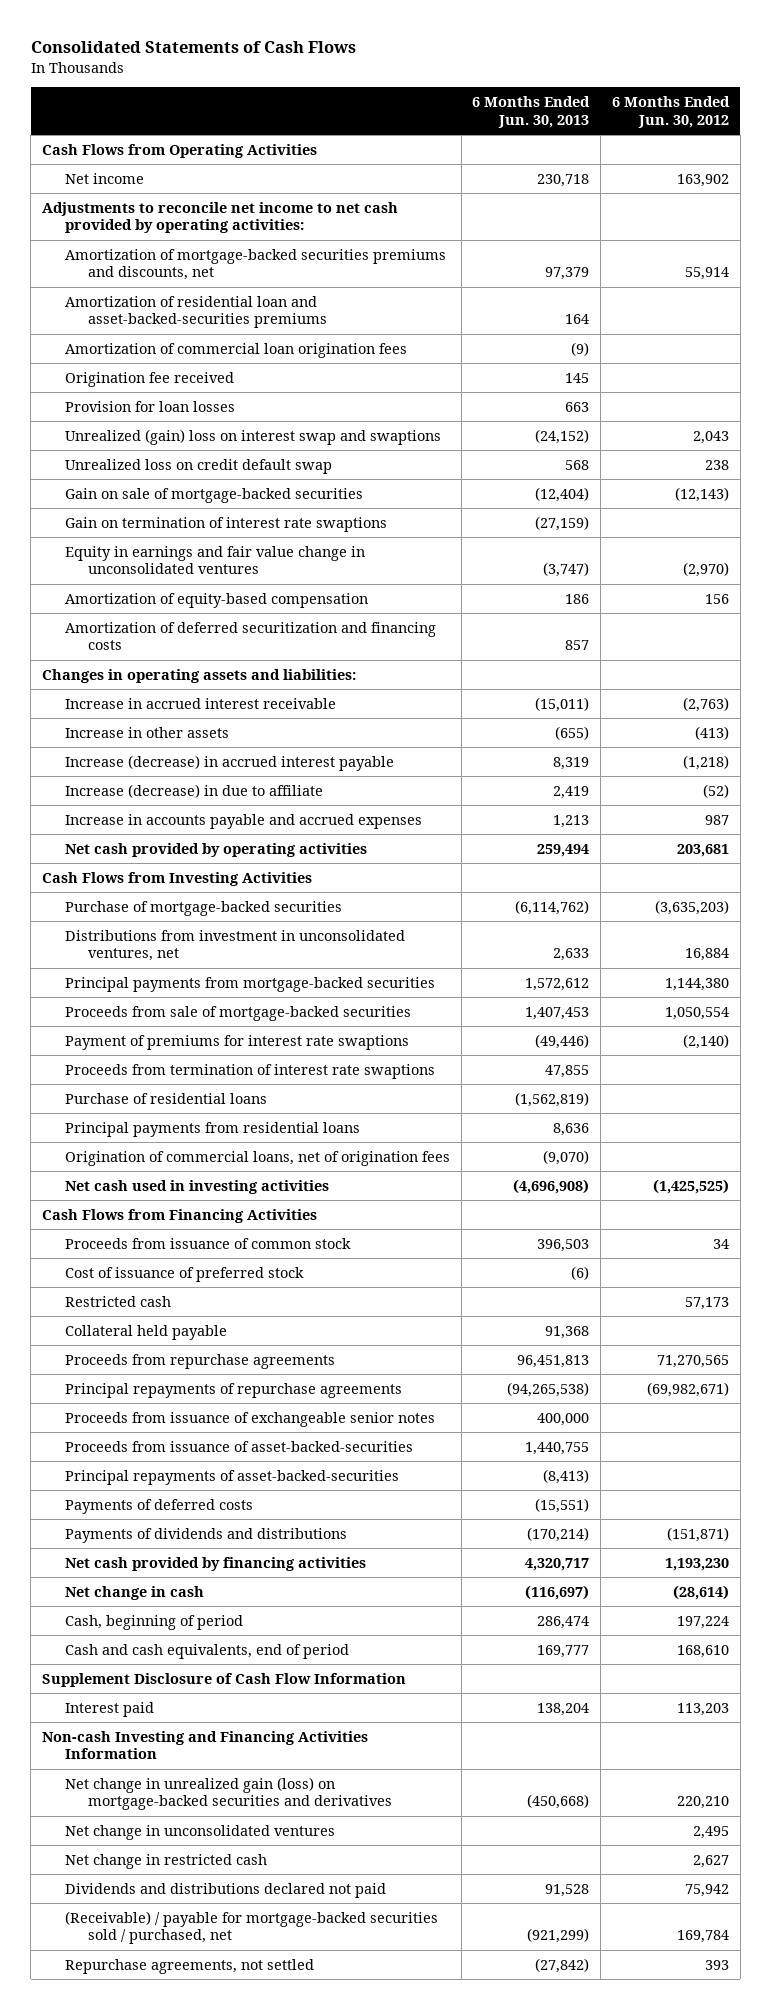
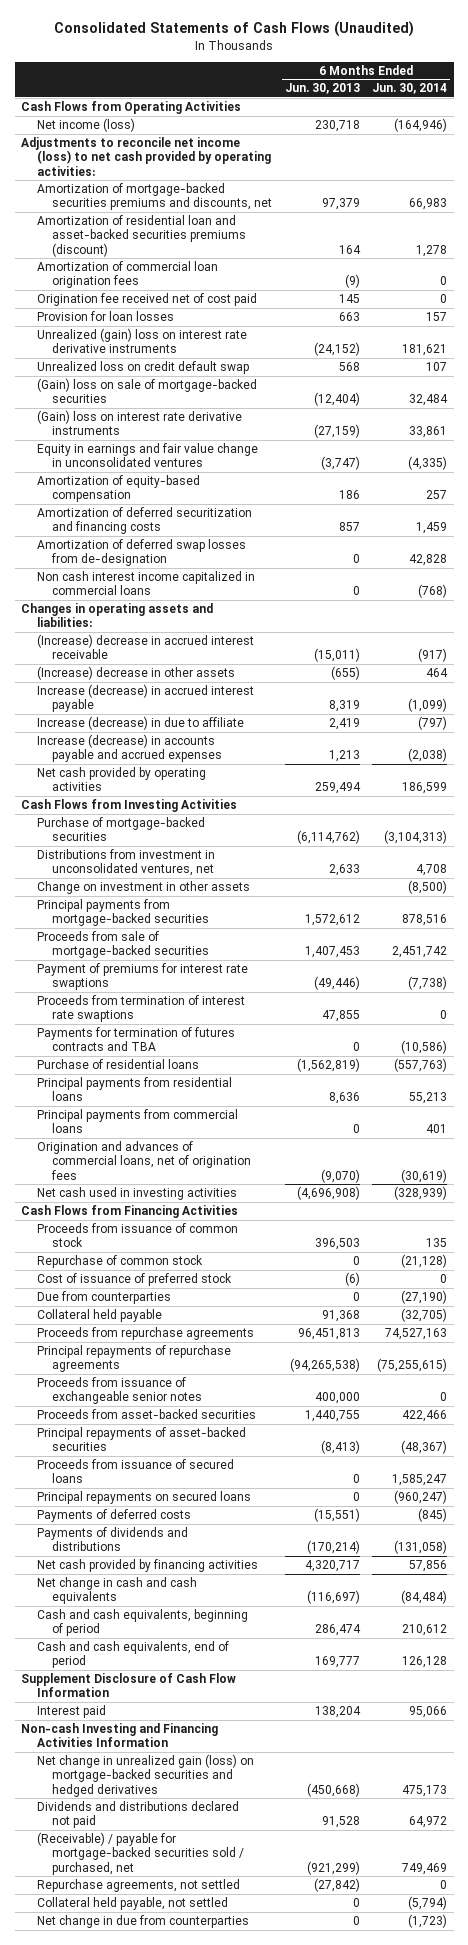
[30,41,356,54] Consolidated Statements of Cash Flows -> [54,21,415,38] Consolidated Statements of Cash Flows (Unaudited)
[611,96,730,128] 6 Months Ended Jun. 30, 2012 -> none
none -> [372,83,448,95] Jun. 30, 2014
[64,172,144,184] Net income -> [36,118,135,133] Net income (loss)
[42,201,399,234] Adjustments to reconcile net income to net cash provided by operating activities: -> [20,137,271,176] Adjustments to reconcile net income (loss) to net cash provided by operating activities:
[64,295,327,329] Amortization of residential loan and asset-backed-securities premiums -> [36,215,247,257] Amortization of residential loan and asset-backed securities premiums (discount)
[64,371,234,387] Origination fee received -> [36,293,257,307] Origination fee received net of cost paid
[64,428,441,445] Unrealized (gain) loss on interest swap and swaptions -> [36,328,247,354] Unrealized (gain) loss on interest rate derivative instruments
[64,487,363,503] Gain on sale of mortgage-backed securities -> [36,378,257,404] (Gain) loss on sale of mortgage-backed securities
[64,516,387,532] Gain on termination of interest rate swaptions -> [36,410,242,436] (Gain) loss on interest rate derivative instruments
none -> [36,539,246,567] Amortization of deferred swap losses from de-designation
none -> [36,571,255,596] Non cash interest income capitalized in commercial loans
[64,697,336,709] Increase in accrued interest receivable -> [36,634,254,660] (Increase) decrease in accrued interest receivable
[64,726,229,738] Increase in other assets -> [36,666,235,681] (Increase) decrease in other assets
[64,813,422,829] Increase in accounts payable and accrued expenses -> [36,734,223,763] Increase (decrease) in accounts payable and accrued expenses
none -> [36,881,250,895] Change on investment in other assets
none -> [36,1027,235,1052] Payments for termination of futures contracts and TBA
none -> [36,1109,238,1134] Principal payments from commercial loans
[64,1150,450,1166] Origination of commercial loans, net of origination fees -> [36,1141,252,1180] Origination and advances of commercial loans, net of origination fees
none -> [36,1255,203,1269] Repurchase of common stock
[64,1295,171,1307] Restricted cash -> none
none -> [36,1291,171,1305] Due from counterparties
[64,1440,413,1452] Proceeds from issuance of asset-backed-securities -> [36,1409,256,1420] Proceeds from asset-backed securities
[64,1469,399,1485] Principal repayments of asset-backed-securities -> [36,1427,246,1452] Principal repayments of asset-backed securities
none -> [36,1459,234,1484] Proceeds from issuance of secured loans
none -> [36,1491,251,1505] Principal repayments on secured loans
[64,1585,204,1600] Net change in cash -> [36,1577,197,1605] Net change in cash and cash equivalents
[64,1614,243,1630] Cash, beginning of period -> [36,1609,248,1637] Cash and cash equivalents, beginning of period
[64,1824,335,1840] Net change in unconsolidated ventures -> none
[64,1853,267,1869] Net change in restricted cash -> none
[64,1776,392,1811] Net change in unrealized gain (loss) on mortgage-backed securities and derivatives -> [36,1754,254,1797] Net change in unrealized gain (loss) on mortgage-backed securities and hedged derivatives
none -> [36,1897,228,1911] Collateral held payable, not settled
none -> [36,1915,249,1929] Net change in due from counterparties

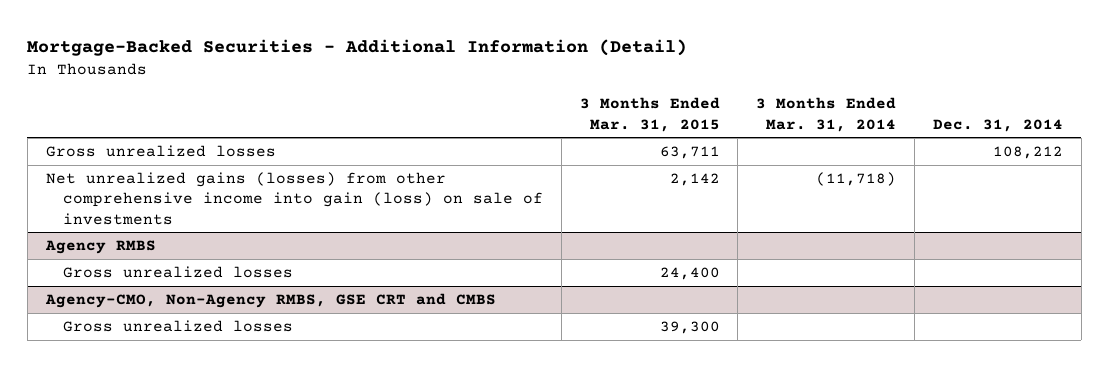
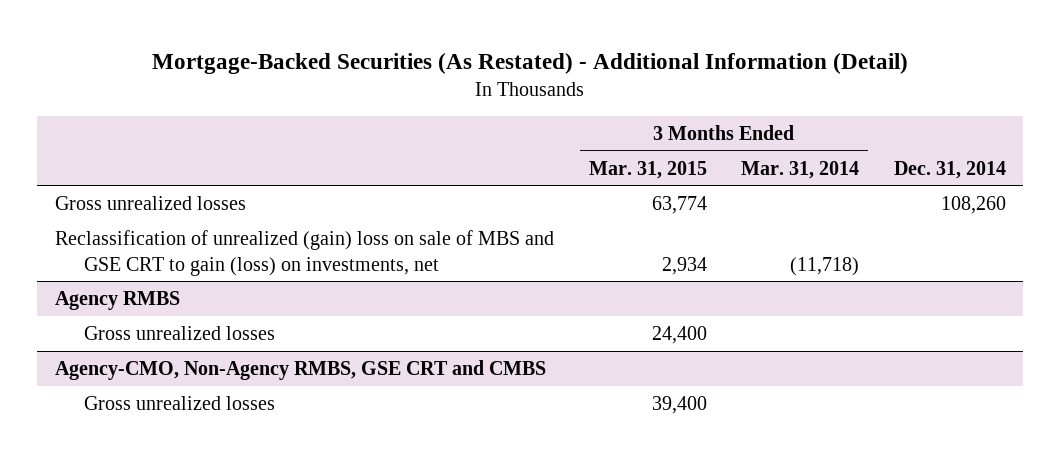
[27,39,688,57] Mortgage-Backed Securities - Additional Information (Detail) -> [152,52,909,74] Mortgage-Backed Securities (As Restated) - Additional Information (Detail)
[659,145,720,159] 63,711 -> [651,195,707,214] 63,774
[993,145,1064,159] 108,212 -> [940,195,1006,214] 108,260
[45,171,543,225] Net unrealized gains (losses) from other comprehensive income into gain (loss) on sale of investments -> [54,229,554,276] Reclassification of unrealized (gain) loss on sale of MBS and GSE CRT to gain (loss) on investments, net
[669,172,720,186] 2,142 -> [661,256,707,275] 2,934
[659,320,720,334] 39,300 -> [651,395,707,414] 39,400

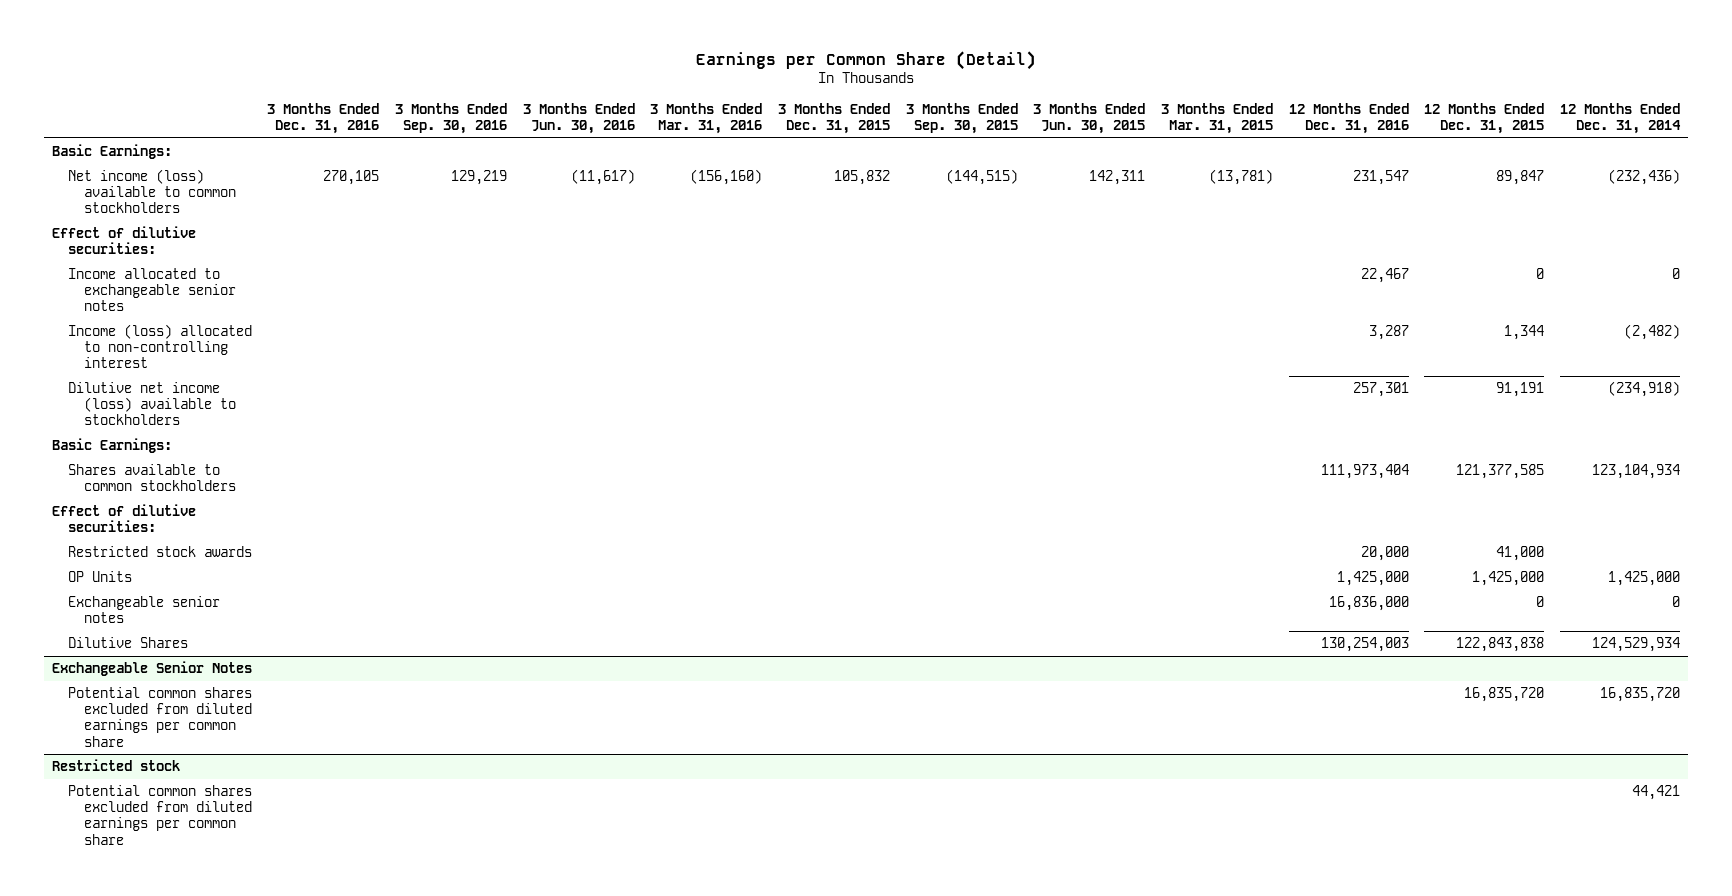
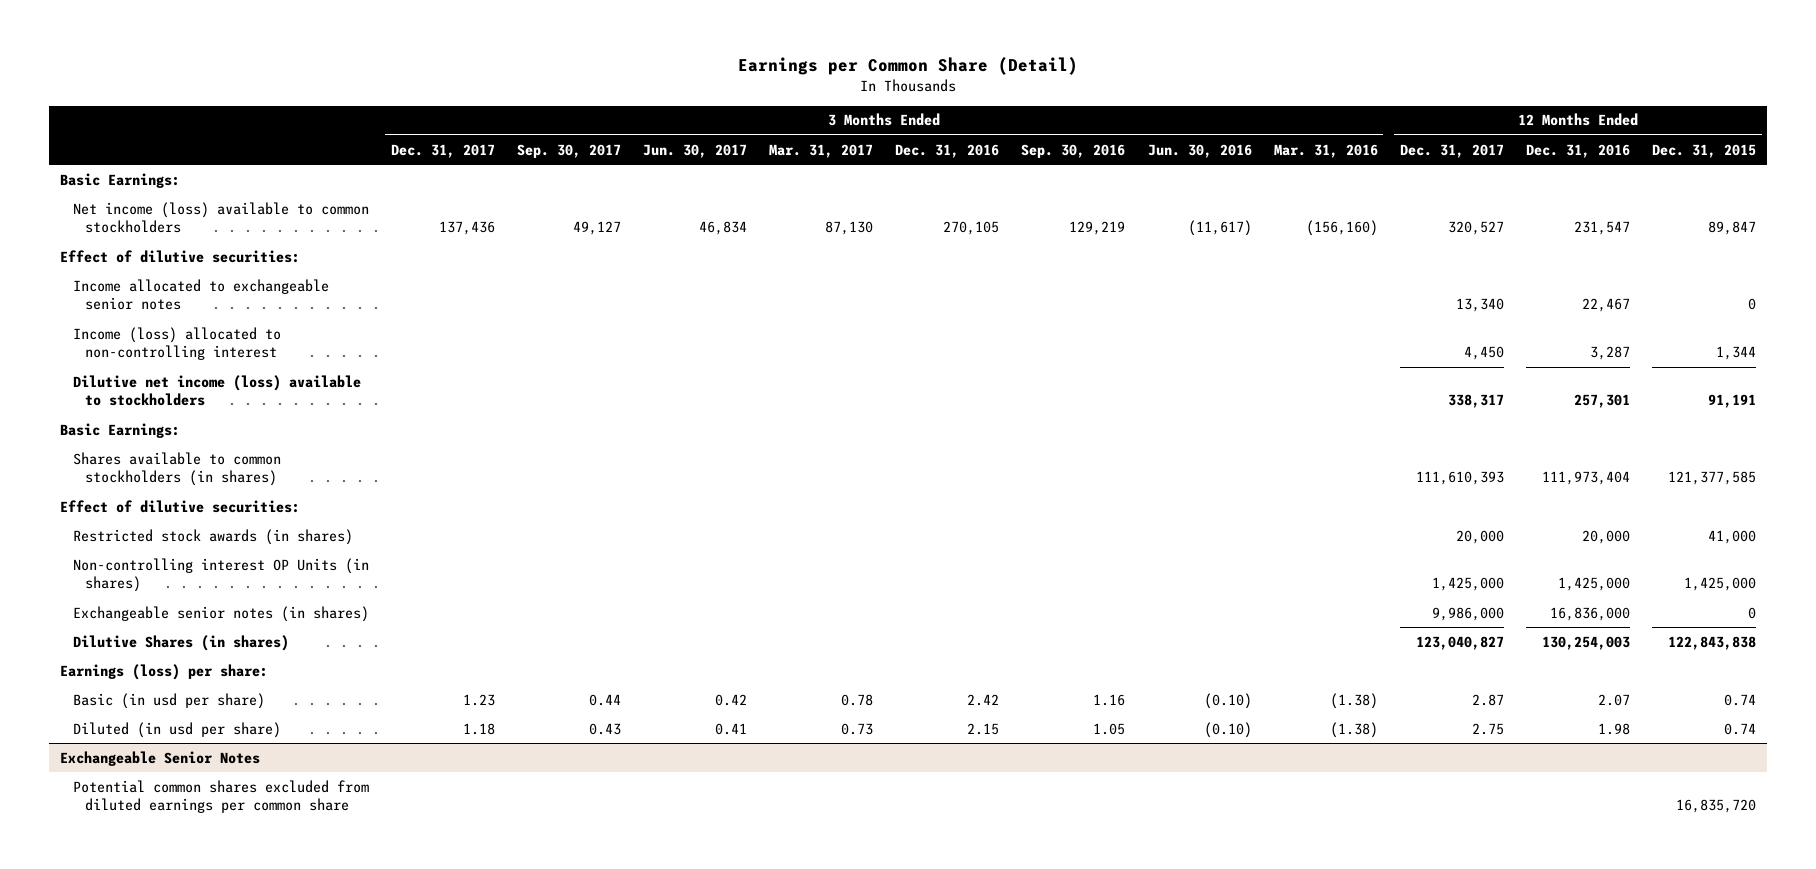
[778,102,891,135] 3 Months Ended Dec. 31, 2015 -> none
[905,102,1018,135] 3 Months Ended Sep. 30, 2015 -> none
[1033,102,1146,135] 3 Months Ended Jun. 30, 2015 -> none
[1161,102,1274,135] 3 Months Ended Mar. 31, 2015 -> none
[1560,102,1682,135] 12 Months Ended Dec. 31, 2014 -> none
none -> [390,143,495,158] Dec. 31, 2017
none -> [516,143,621,158] Sep. 30, 2017
none -> [643,143,748,158] Jun. 30, 2017
none -> [769,143,874,158] Mar. 31, 2017
none -> [1399,143,1504,158] Dec. 31, 2017
[67,464,236,492] Shares available to common stockholders -> [72,451,281,487] Shares available to common stockholders (in shares)
[67,546,252,558] Restricted stock awards -> [72,528,353,545] Restricted stock awards (in shares)
[67,571,132,583] OP Units -> [72,557,369,593] Non-controlling interest OP Units (in shares)
[67,596,220,624] Exchangeable senior notes -> [72,605,369,622] Exchangeable senior notes (in shares)
[67,637,188,649] Dilutive Shares -> [72,634,289,651] Dilutive Shares (in shares)
none -> [59,663,268,680] Earnings (loss) per share:
none -> [72,692,265,709] Basic (in usd per share)
none -> [72,721,281,738] Diluted (in usd per share)
[51,759,180,772] Restricted stock -> none
[67,785,252,845] Potential common shares excluded from diluted earnings per common share -> none

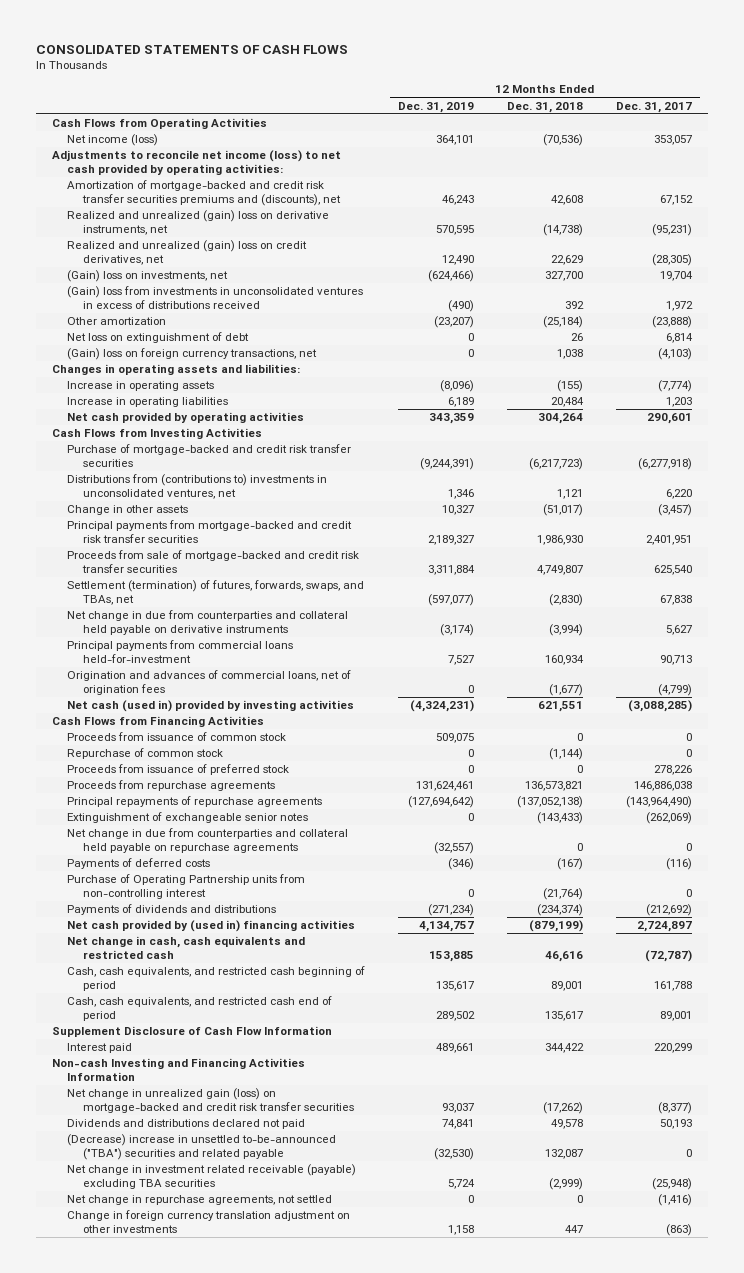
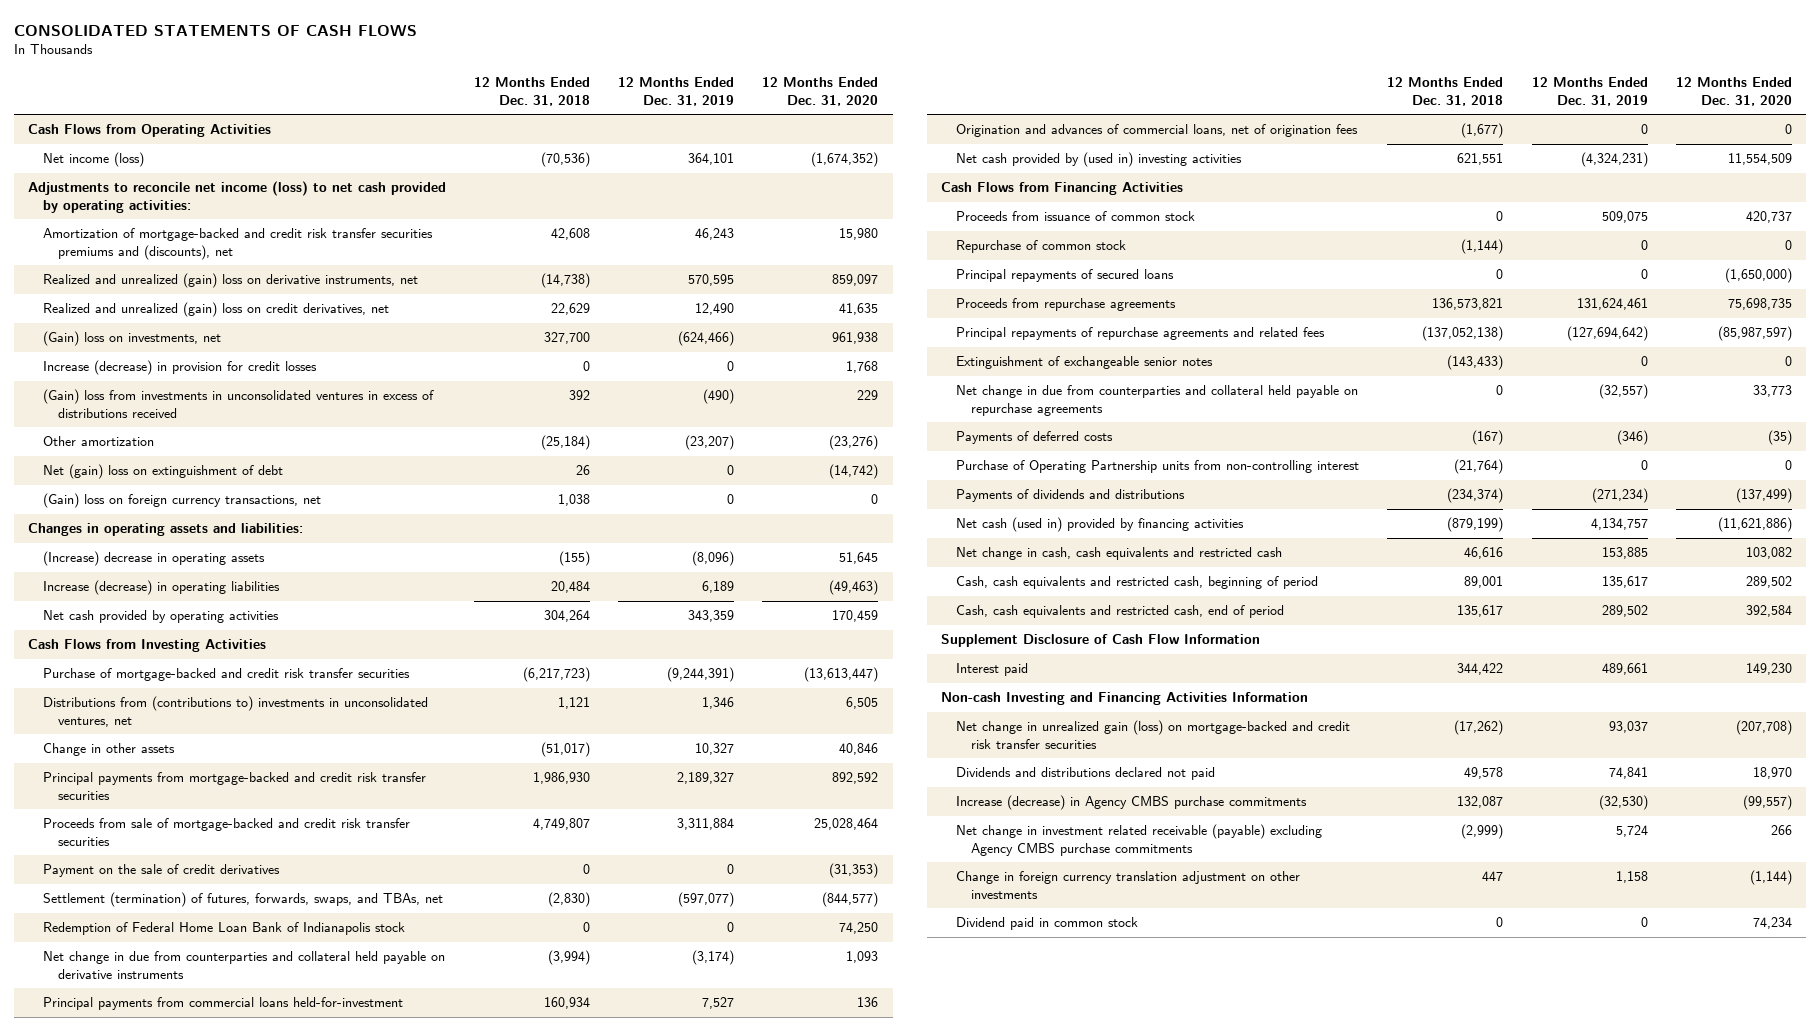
[615,101,692,113] Dec. 31, 2017 -> none
none -> [762,77,879,106] 12 Months Ended Dec. 31, 2020
none -> [43,360,318,376] Increase (decrease) in provision for credit losses
[67,332,250,344] Net loss on extinguishment of debt -> [43,464,284,480] Net (gain) loss on extinguishment of debt
[67,381,215,392] Increase in operating assets -> [43,551,266,567] (Increase) decrease in operating assets
[67,397,229,408] Increase in operating liabilities -> [43,580,281,596] Increase (decrease) in operating liabilities
none -> [43,864,281,878] Payment on the sale of credit derivatives
none -> [43,922,406,936] Redemption of Federal Home Loan Bank of Indianapolis stock
[67,700,355,713] Net cash (used in) provided by investing activities -> [956,152,1243,168] Net cash provided by (used in) investing activities
[67,764,290,776] Proceeds from issuance of preferred stock -> none
none -> [956,269,1175,283] Principal repayments of secured loans
[67,796,323,808] Principal repayments of repurchase agreements -> [956,327,1326,341] Principal repayments of repurchase agreements and related fees
[67,920,356,933] Net cash provided by (used in) financing activities -> [956,517,1245,533] Net cash (used in) provided by financing activities
[67,966,366,991] Cash, cash equivalents, and restricted cash beginning of period -> [956,576,1319,590] Cash, cash equivalents and restricted cash, beginning of period
[67,996,333,1021] Cash, cash equivalents, and restricted cash end of period -> [956,605,1285,619] Cash, cash equivalents and restricted cash, end of period
[67,1195,333,1206] Net change in repurchase agreements, not settled -> none
[67,1134,337,1160] (Decrease) increase in unsettled to-be-announced ("TBA") securities and related payable -> [956,795,1308,811] Increase (decrease) in Agency CMBS purchase commitments
[67,1164,357,1189] Net change in investment related receivable (payable) excluding TBA securities -> [956,824,1323,856] Net change in investment related receivable (payable) excluding Agency CMBS purchase commitments
none -> [956,917,1139,931] Dividend paid in common stock

